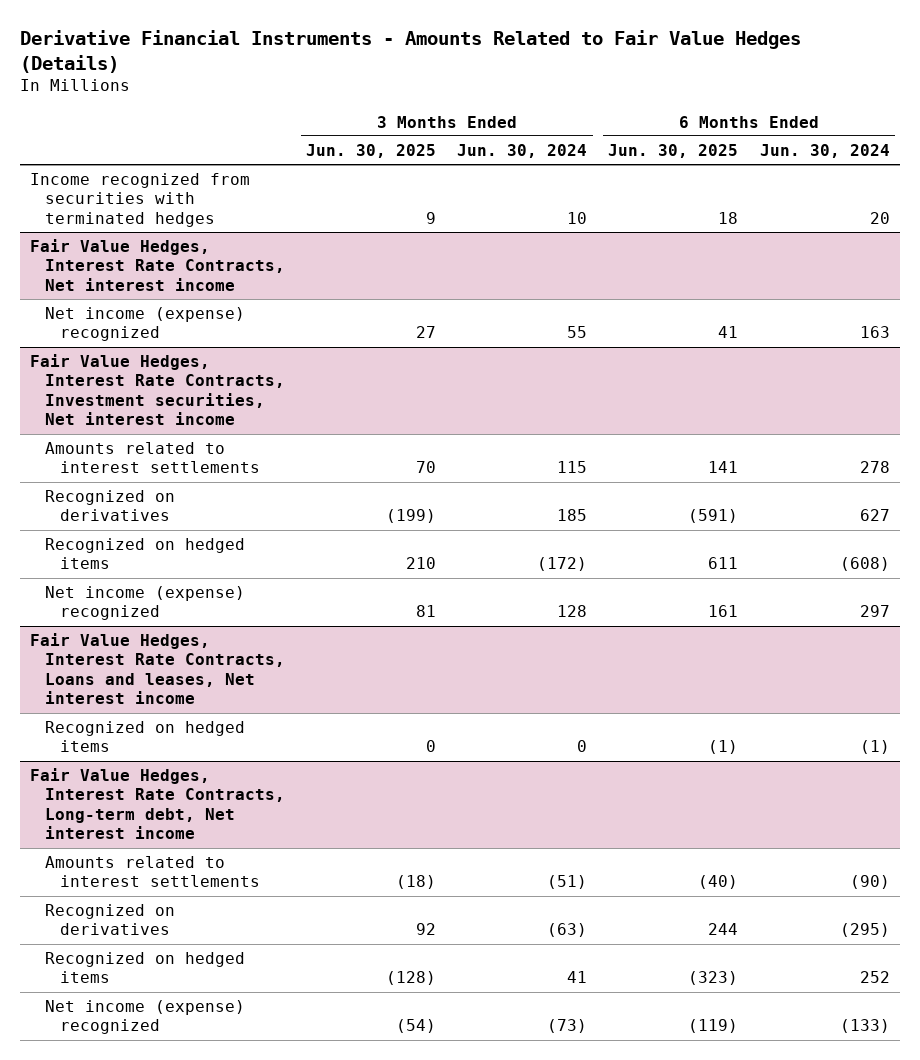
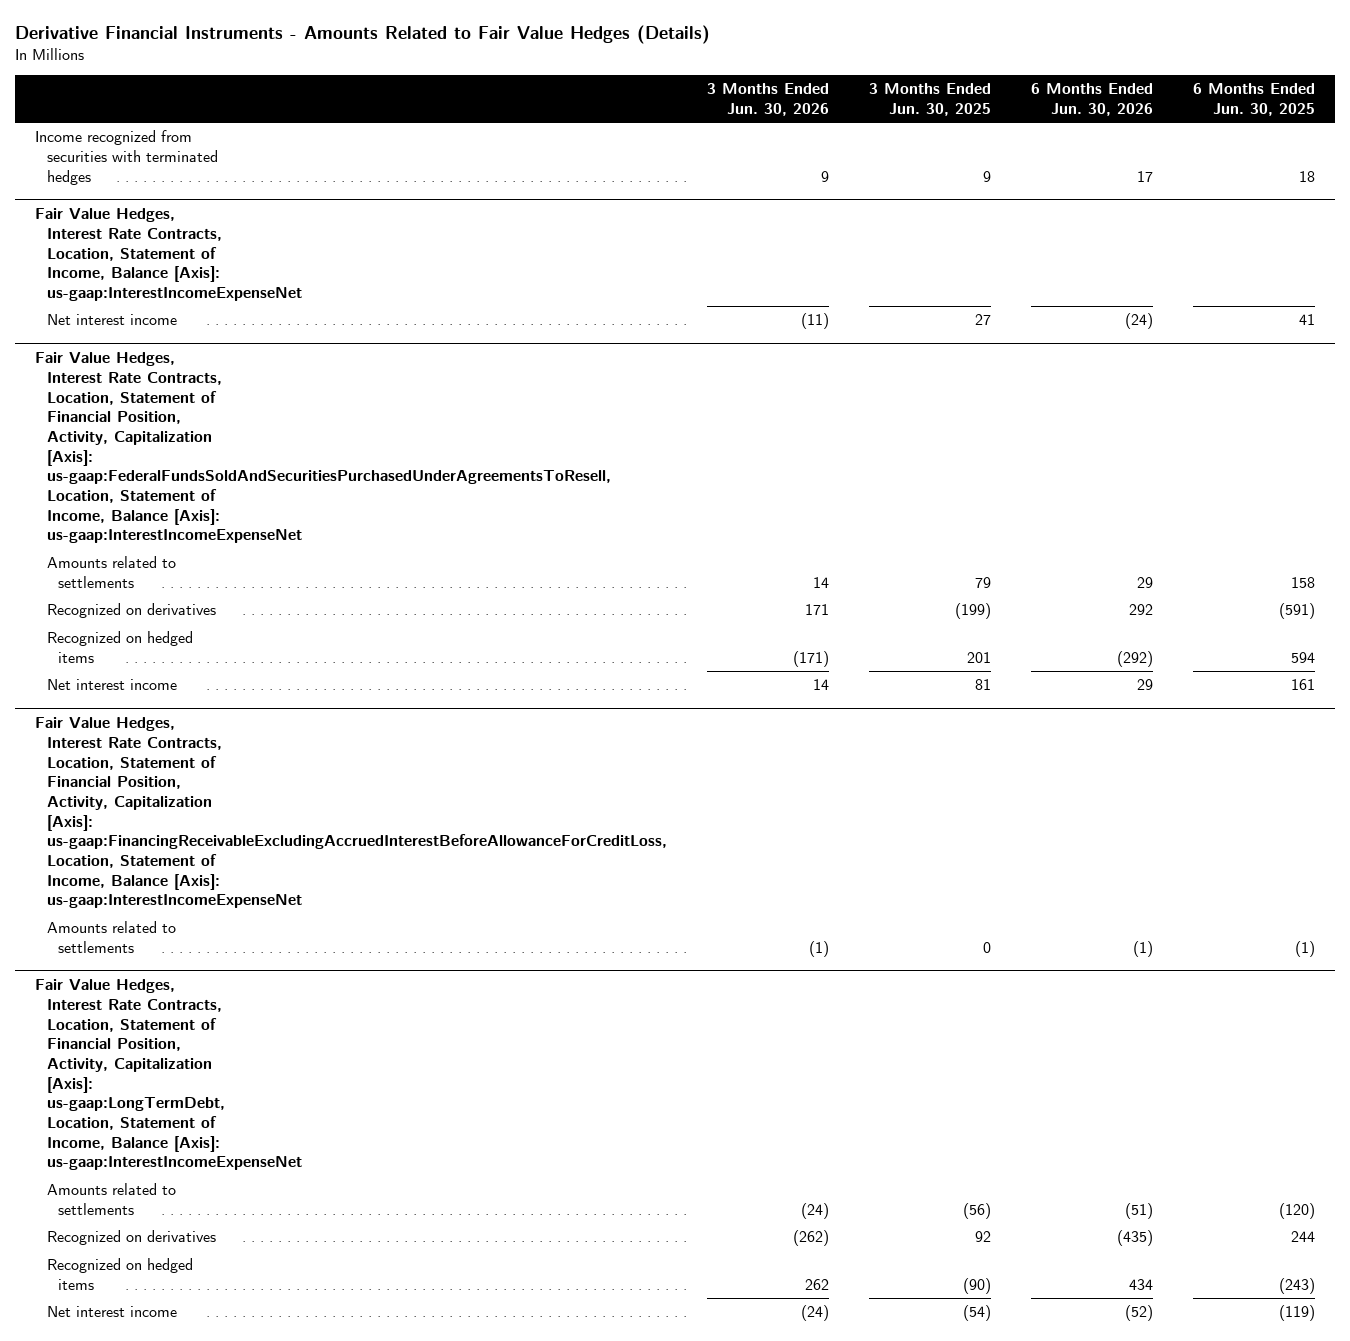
[457,143,588,158] Jun. 30, 2024 -> none
[759,143,890,158] Jun. 30, 2024 -> none
none -> [706,83,829,116] 3 Months Ended Jun. 30, 2026
none -> [1030,83,1153,116] 6 Months Ended Jun. 30, 2026
[30,239,285,291] Fair Value Hedges, Interest Rate Contracts, Net interest income -> none
[30,354,285,426] Fair Value Hedges, Interest Rate Contracts, Investment securities, Net interest income -> none
none -> [35,208,302,301] Fair Value Hedges, Interest Rate Contracts, Location, Statement of Income, Balance [Axis]: us-gaap:InterestIncomeExpenseNet
[44,307,245,342] Net income (expense) recognized -> [46,314,177,326] Net interest income
none -> [35,352,611,544] Fair Value Hedges, Interest Rate Contracts, Location, Statement of Financial Position, Activity, Capitalization [Axis]: us-gaap:FederalFundsSoldAndSecuritiesPurchasedUnderAgreementsToResell, Location, Statement of Income, Balance [Axis]: us-gaap:InterestIncomeExpenseNet
[44,442,260,474] Amounts related to interest settlements -> [46,556,176,588] Amounts related to settlements
[416,461,437,474] 70 -> [974,576,991,588] 79
[708,461,739,474] 141 -> [1291,576,1316,588] 158
[30,633,285,705] Fair Value Hedges, Interest Rate Contracts, Loans and leases, Net interest income -> none
[44,721,245,753] Recognized on hedged items -> none
[30,768,285,840] Fair Value Hedges, Interest Rate Contracts, Long-term debt, Net interest income -> none
[406,557,437,570] 210 -> [966,651,991,663] 201
[708,557,739,570] 611 -> [1291,651,1316,663] 594
[44,586,245,621] Net income (expense) recognized -> [46,679,177,691] Net interest income
none -> [35,717,667,909] Fair Value Hedges, Interest Rate Contracts, Location, Statement of Financial Position, Activity, Capitalization [Axis]: us-gaap:FinancingReceivableExcludingAccruedInterestBeforeAllowanceForCreditLoss, Location, Statement of Income, Balance [Axis]: us-gaap:InterestIncomeExpenseNet
[44,856,260,888] Amounts related to interest settlements -> [46,921,176,953] Amounts related to settlements
[396,875,437,890] (18) -> [982,941,991,953] 0
[698,875,739,890] (40) -> [1295,940,1316,957] (1)
none -> [35,979,302,1171] Fair Value Hedges, Interest Rate Contracts, Location, Statement of Financial Position, Activity, Capitalization [Axis]: us-gaap:LongTermDebt, Location, Statement of Income, Balance [Axis]: us-gaap:InterestIncomeExpenseNet
none -> [46,1183,176,1215] Amounts related to settlements
[386,971,437,986] (128) -> [962,1277,991,1294] (90)
[688,971,739,986] (323) -> [1279,1277,1316,1294] (243)
[44,1000,245,1035] Net income (expense) recognized -> [46,1306,177,1318] Net interest income

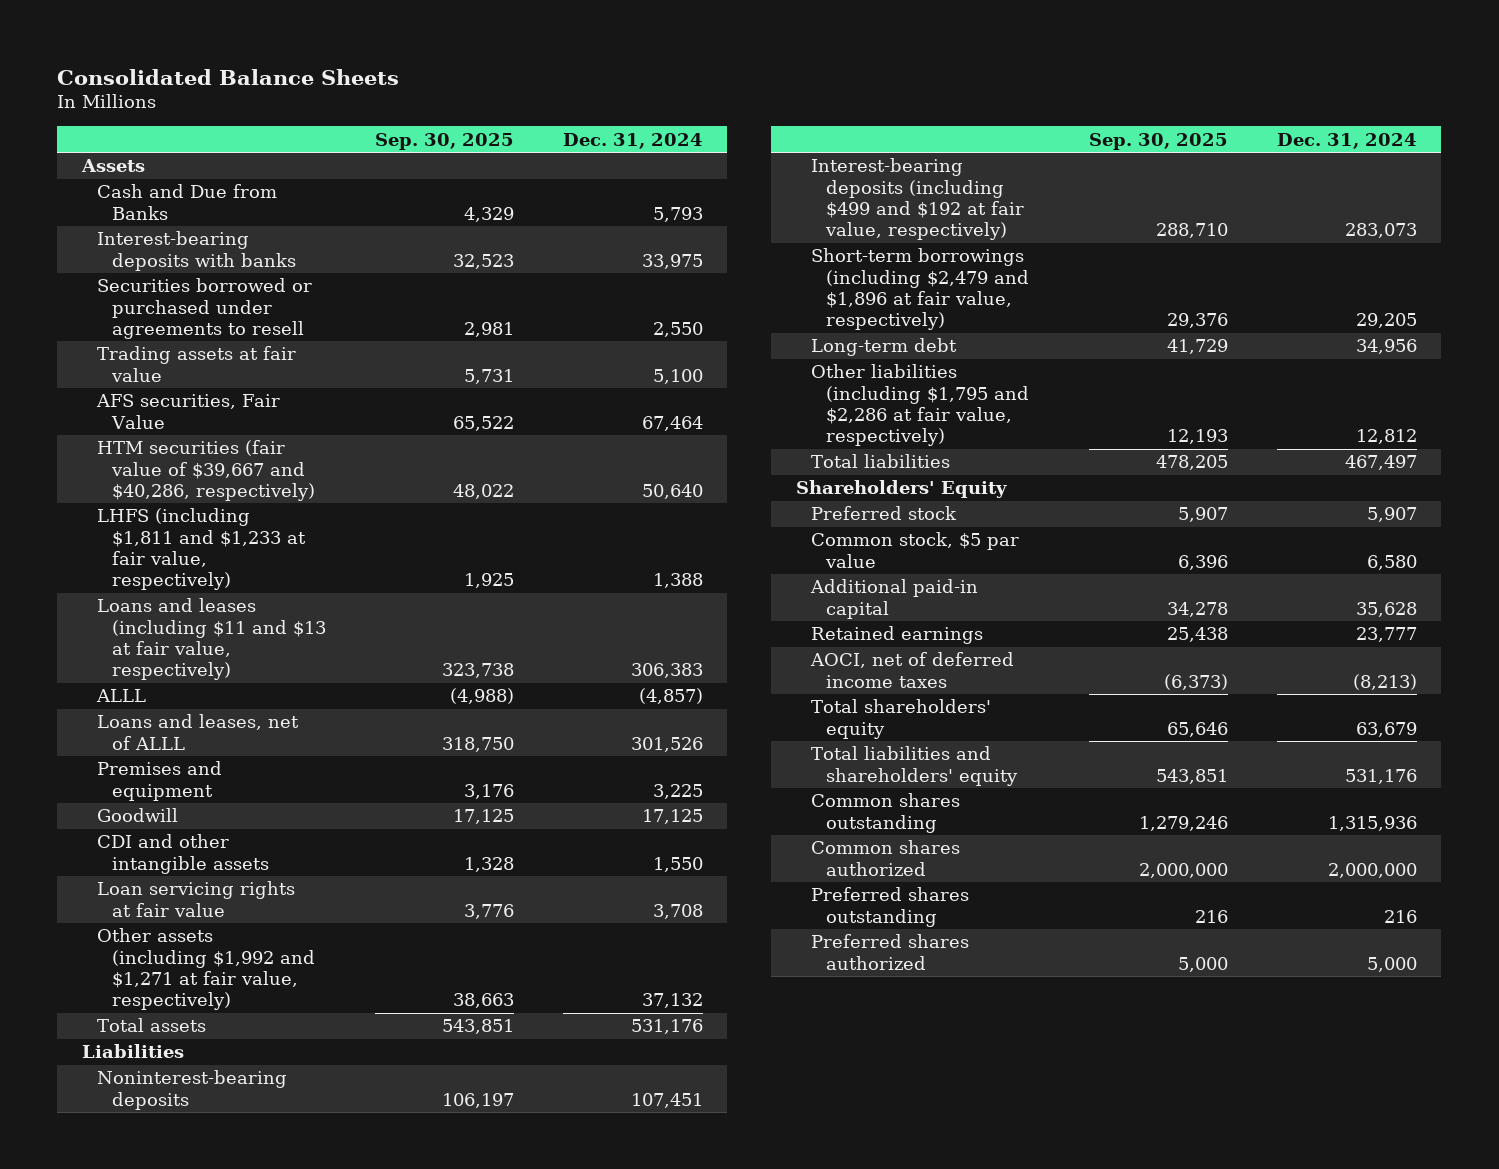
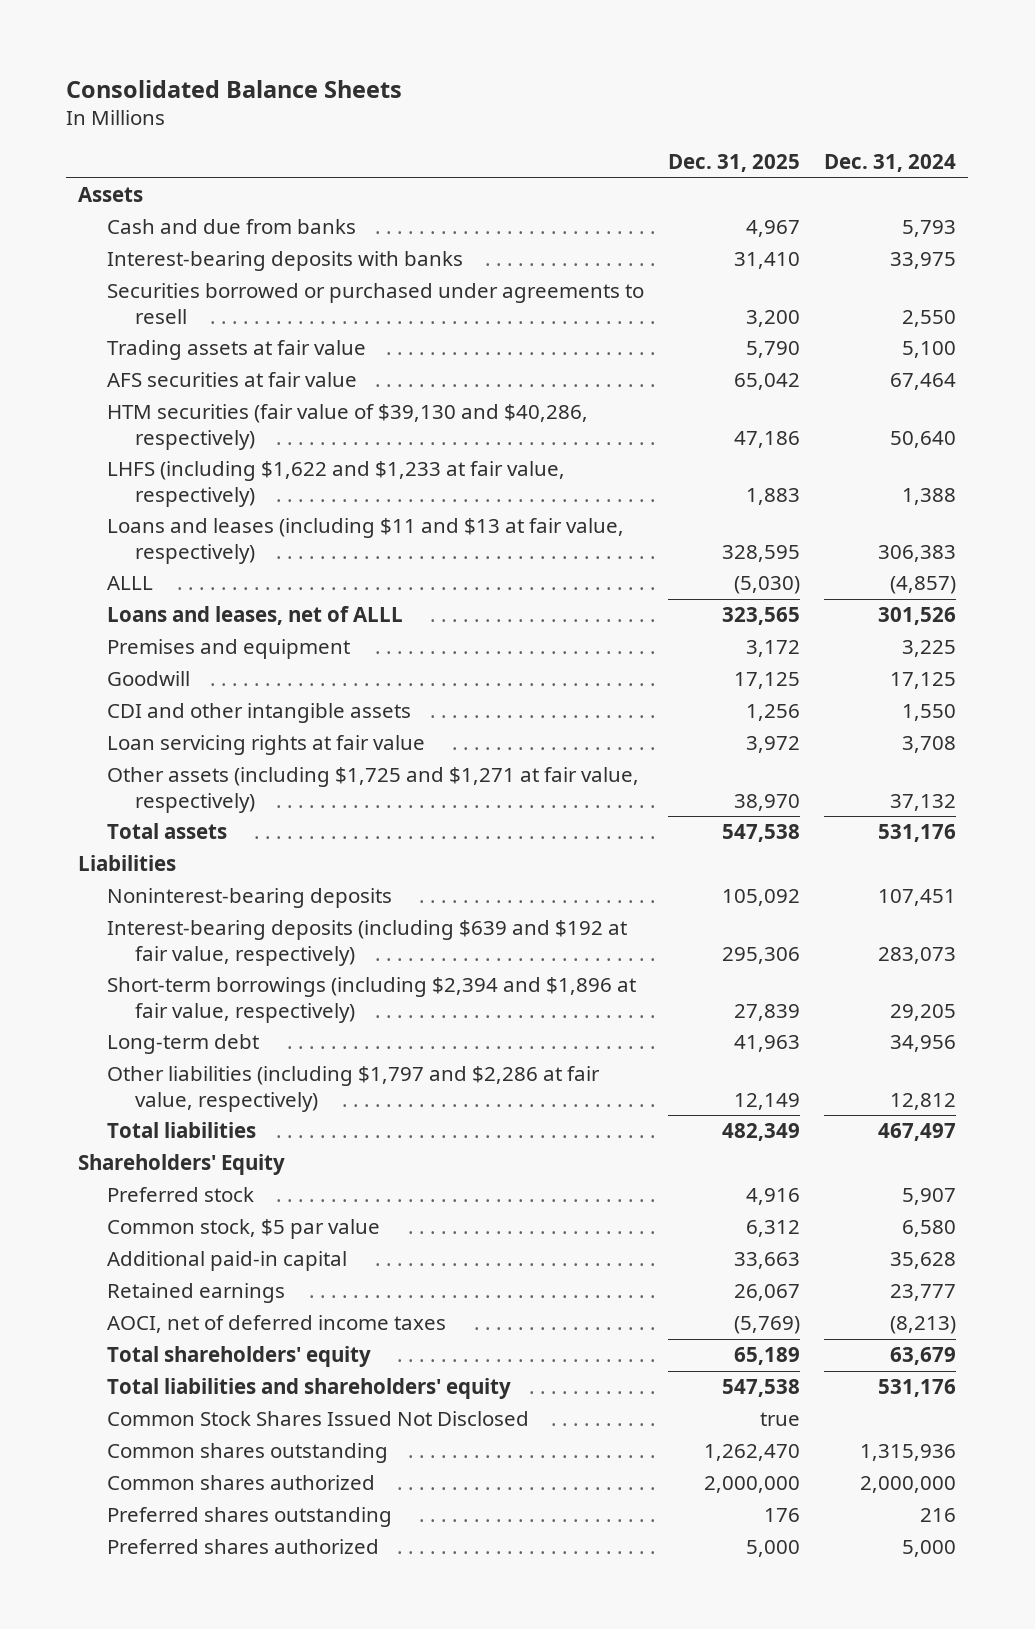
[374,132,514,150] Sep. 30, 2025 -> none
none -> [667,154,800,173] Dec. 31, 2025
[96,184,277,220] Cash and Due from Banks -> [106,219,356,235] Cash and due from banks
[95,394,280,429] AFS securities, Fair Value -> [106,372,357,388] AFS securities at fair value
[96,440,315,501] HTM securities (fair value of $39,667 and $40,286, respectively) -> [106,404,588,450] HTM securities (fair value of $39,130 and $40,286, respectively)
[96,508,306,591] LHFS (including $1,811 and $1,233 at fair value, respectively) -> [106,461,565,507] LHFS (including $1,622 and $1,233 at fair value, respectively)
[96,928,315,1011] Other assets (including $1,992 and $1,271 at fair value, respectively) -> [106,767,639,813] Other assets (including $1,725 and $1,271 at fair value, respectively)
[811,158,1025,241] Interest-bearing deposits (including $499 and $192 at fair value, respectively) -> [106,920,627,966] Interest-bearing deposits (including $639 and $192 at fair value, respectively)
[811,248,1030,331] Short-term borrowings (including $2,479 and $1,896 at fair value, respectively) -> [106,977,636,1023] Short-term borrowings (including $2,394 and $1,896 at fair value, respectively)
[811,364,1030,447] Other liabilities (including $1,795 and $2,286 at fair value, respectively) -> [106,1066,600,1112] Other liabilities (including $1,797 and $2,286 at fair value, respectively)
none -> [106,1411,529,1427] Common Stock Shares Issued Not Disclosed

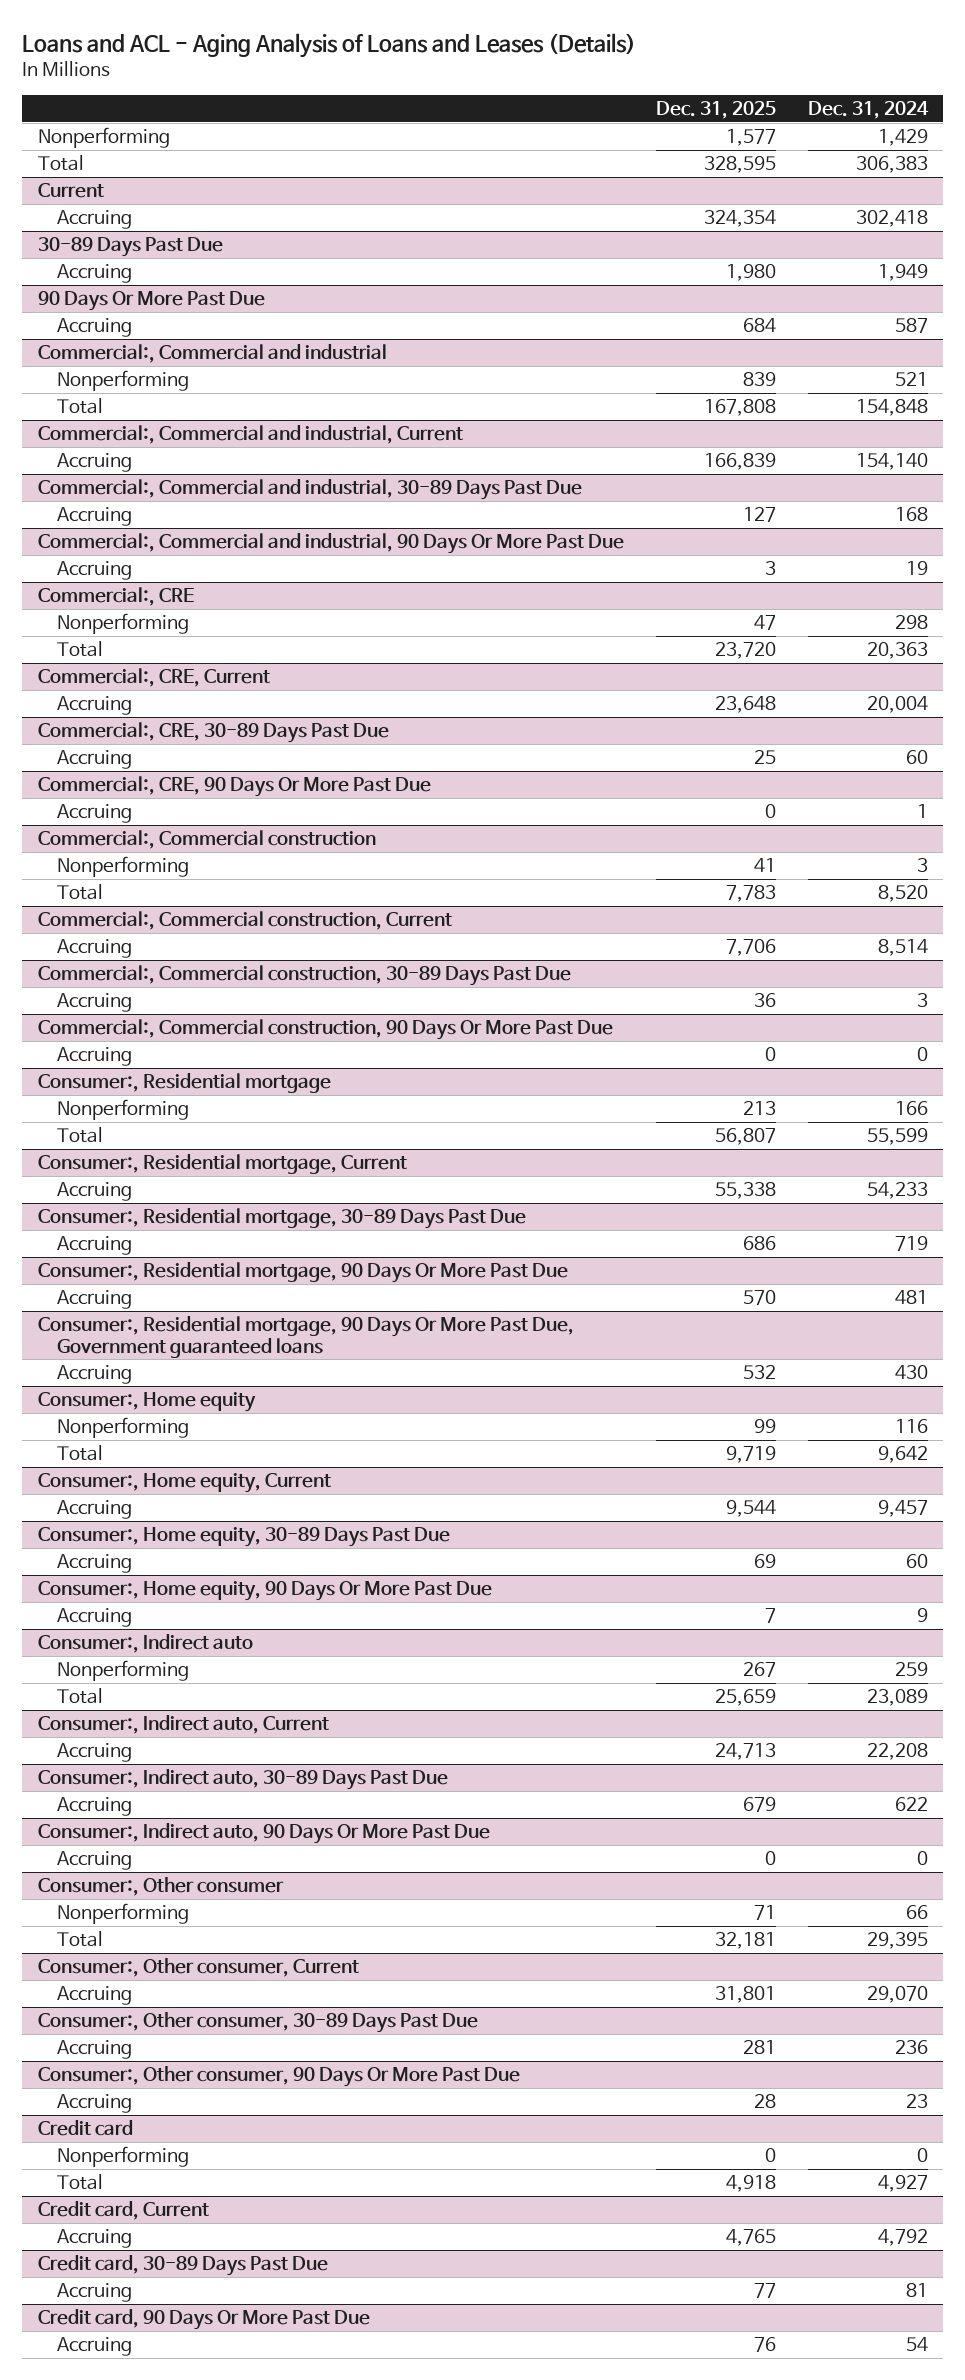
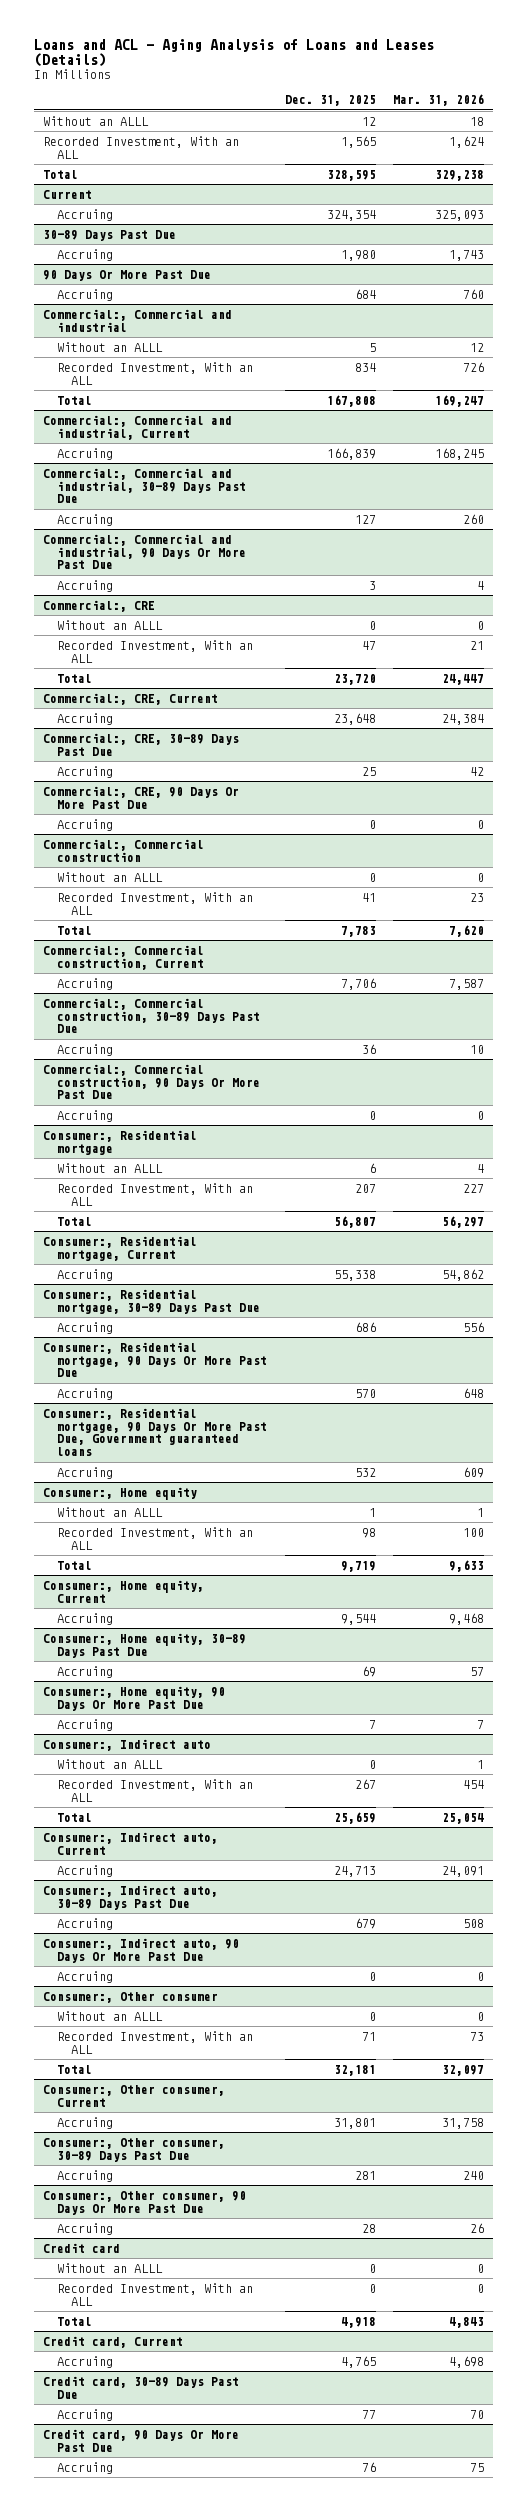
[807,101,929,120] Dec. 31, 2024 -> none
none -> [393,94,485,107] Mar. 31, 2026
[37,127,170,149] Nonperforming -> none
none -> [42,115,149,126] Without an ALLL
none -> [42,135,239,159] Recorded Investment, With an ALL
[56,370,189,392] Nonperforming -> none
none -> [56,341,163,352] Without an ALLL
none -> [56,361,253,385] Recorded Investment, With an ALL
[56,613,189,635] Nonperforming -> none
none -> [56,619,163,630] Without an ALLL
none -> [56,639,253,663] Recorded Investment, With an ALL
[56,856,189,878] Nonperforming -> none
none -> [56,871,163,882] Without an ALLL
none -> [56,891,253,915] Recorded Investment, With an ALL
[56,1099,189,1121] Nonperforming -> none
none -> [56,1162,163,1173] Without an ALLL
none -> [56,1182,253,1206] Recorded Investment, With an ALL
[56,1417,189,1439] Nonperforming -> none
none -> [56,1506,163,1517] Without an ALLL
none -> [56,1526,253,1550] Recorded Investment, With an ALL
none -> [56,1758,163,1769] Without an ALLL
[56,1660,189,1682] Nonperforming -> [56,1778,253,1802] Recorded Investment, With an ALL
[56,1903,189,1925] Nonperforming -> none
none -> [56,2010,163,2021] Without an ALLL
none -> [56,2030,253,2054] Recorded Investment, With an ALL
[56,2146,189,2168] Nonperforming -> none
none -> [56,2262,163,2273] Without an ALLL
none -> [56,2282,253,2306] Recorded Investment, With an ALL

